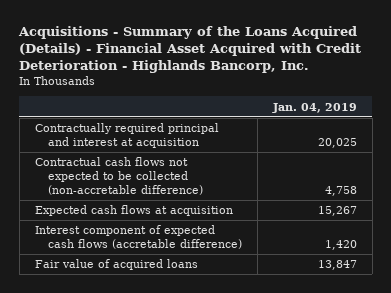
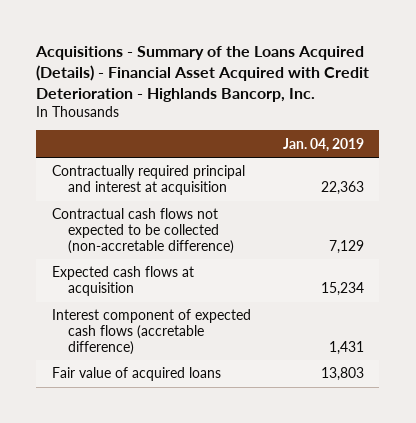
[317,137,357,148] 20,025 -> [320,181,364,196] 22,363
[324,185,357,196] 4,758 -> [328,239,364,254] 7,129
[317,206,357,217] 15,267 -> [320,282,364,297] 15,234
[324,239,357,250] 1,420 -> [328,340,364,355] 1,431
[317,260,357,271] 13,847 -> [320,367,364,382] 13,803

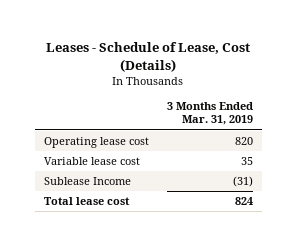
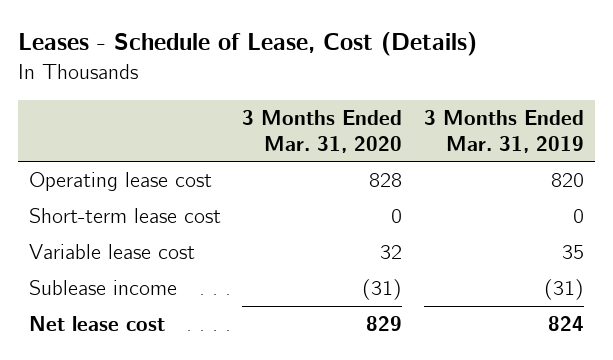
none -> [242,109,403,153] 3 Months Ended Mar. 31, 2020
none -> [28,208,221,224] Short-term lease cost
[44,177,132,186] Sublease Income -> [28,280,177,296] Sublease income
[44,197,131,206] Total lease cost -> [28,316,165,332] Net lease cost

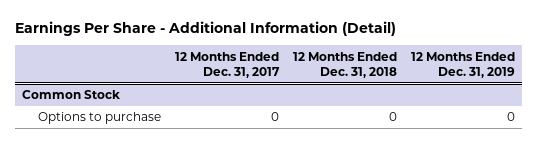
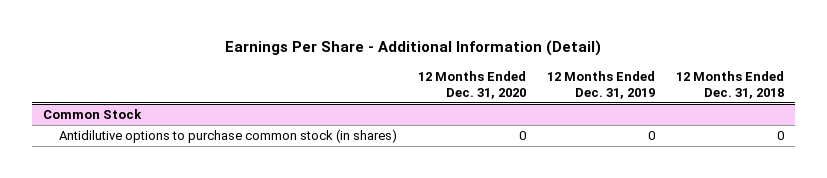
[174,51,280,79] 12 Months Ended Dec. 31, 2017 -> none
none -> [418,70,527,99] 12 Months Ended Dec. 31, 2020
[37,112,161,125] Options to purchase -> [59,129,398,144] Antidilutive options to purchase common stock (in shares)

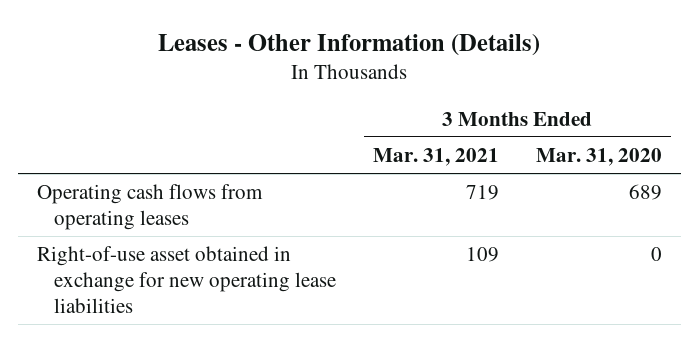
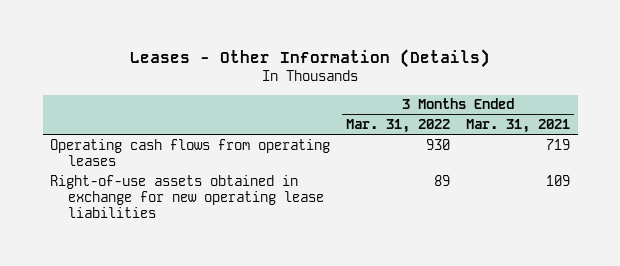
[536,147,663,166] Mar. 31, 2020 -> none
none -> [346,119,451,134] Mar. 31, 2022
[36,246,336,313] Right-of-use asset obtained in exchange for new operating lease liabilities -> [50,174,324,219] Right-of-use assets obtained in exchange for new operating lease liabilities

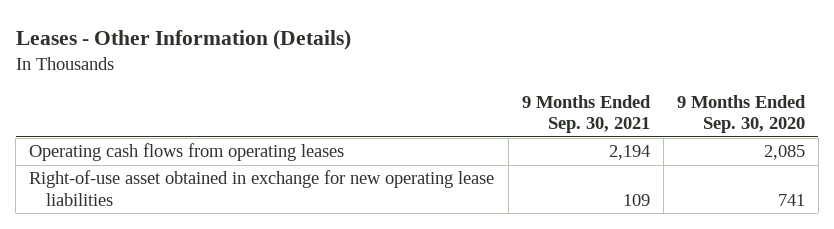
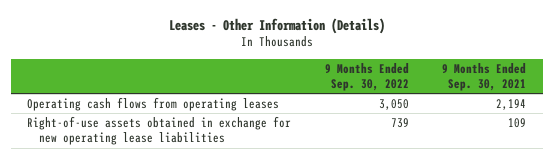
[676,94,806,134] 9 Months Ended Sep. 30, 2020 -> none
none -> [324,62,409,92] 9 Months Ended Sep. 30, 2022
[29,170,495,207] Right-of-use asset obtained in exchange for new operating lease liabilities -> [27,116,292,146] Right-of-use assets obtained in exchange for new operating lease liabilities

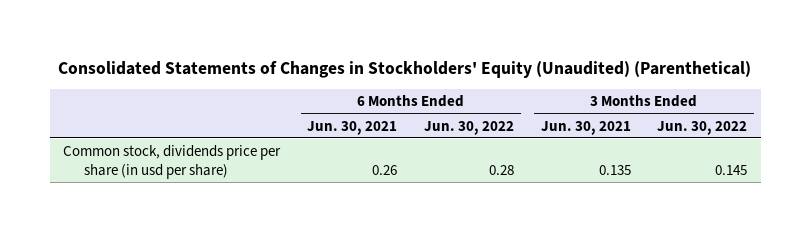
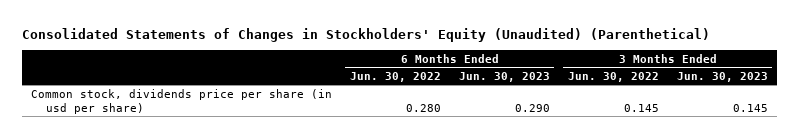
[307,120,398,135] Jun. 30, 2021 -> none
[540,120,631,135] Jun. 30, 2021 -> none
none -> [458,71,550,82] Jun. 30, 2023
none -> [676,71,768,82] Jun. 30, 2023
[488,164,514,175] 0.28 -> [405,103,441,112] 0.280

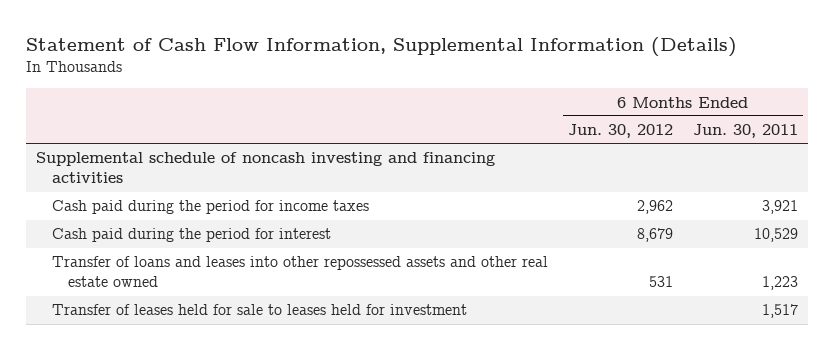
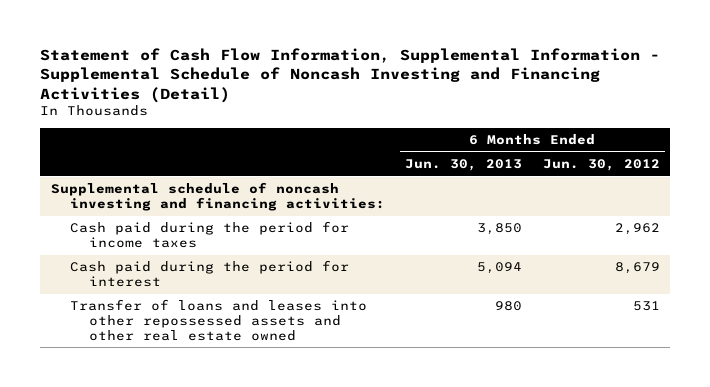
[26,36,738,57] Statement of Cash Flow Information, Supplemental Information (Details) -> [40,47,661,103] Statement of Cash Flow Information, Supplemental Information - Supplemental Schedule of Noncash Investing and Financing Activities (Detail)
[693,124,799,139] Jun. 30, 2011 -> none
none -> [405,159,523,172] Jun. 30, 2013
[36,152,496,184] Supplemental schedule of noncash investing and financing activities -> [50,182,385,212] Supplemental schedule of noncash investing and financing activities:
[52,304,468,316] Transfer of leases held for sale to leases held for investment -> none

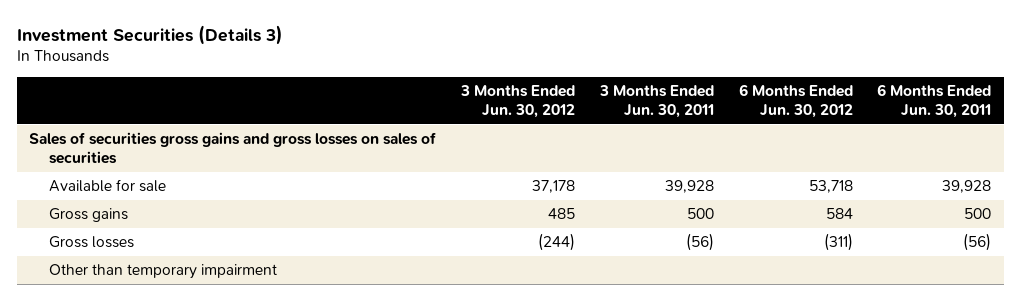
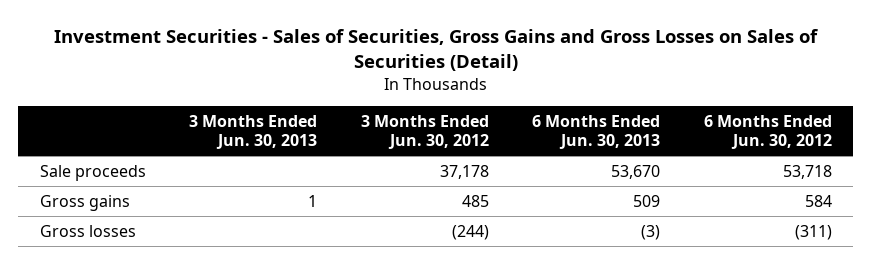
[16,24,283,45] Investment Securities (Details 3) -> [53,29,818,72] Investment Securities - Sales of Securities, Gross Gains and Gross Losses on Sales of Securities (Detail)
[598,84,714,118] 3 Months Ended Jun. 30, 2011 -> none
[877,83,992,118] 6 Months Ended Jun. 30, 2011 -> none
none -> [189,115,318,150] 3 Months Ended Jun. 30, 2013
none -> [532,115,661,150] 6 Months Ended Jun. 30, 2013
[29,132,437,165] Sales of securities gross gains and gross losses on sales of securities -> none
[49,179,167,193] Available for sale -> [39,164,146,181] Sale proceeds
[49,264,278,280] Other than temporary impairment -> none

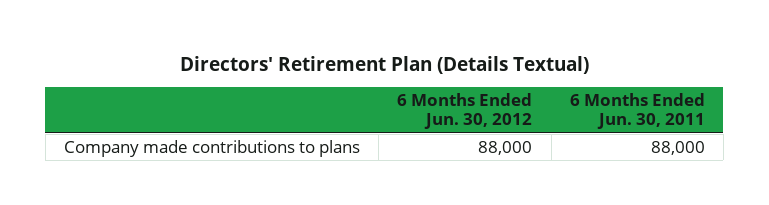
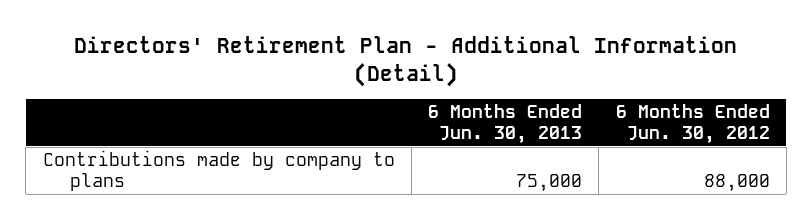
[180,55,590,74] Directors' Retirement Plan (Details Textual) -> [74,36,738,87] Directors' Retirement Plan - Additional Information (Detail)
[569,93,705,130] 6 Months Ended Jun. 30, 2011 -> none
none -> [428,103,583,144] 6 Months Ended Jun. 30, 2013
[63,139,360,157] Company made contributions to plans -> [42,150,395,191] Contributions made by company to plans

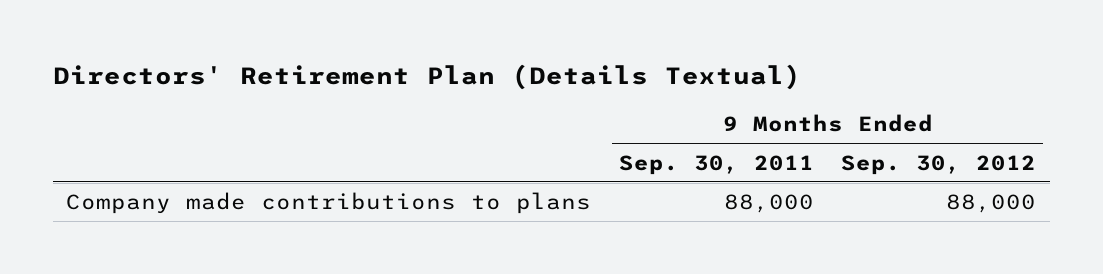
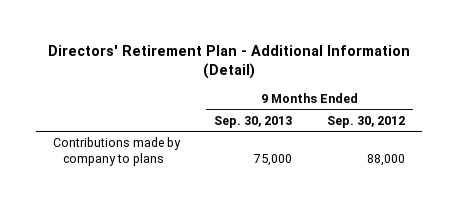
[52,64,801,91] Directors' Retirement Plan (Details Textual) -> [47,44,410,80] Directors' Retirement Plan - Additional Information (Detail)
[618,154,814,175] Sep. 30, 2011 -> none
none -> [214,116,293,129] Sep. 30, 2013
[66,192,592,215] Company made contributions to plans -> [53,137,182,166] Contributions made by company to plans

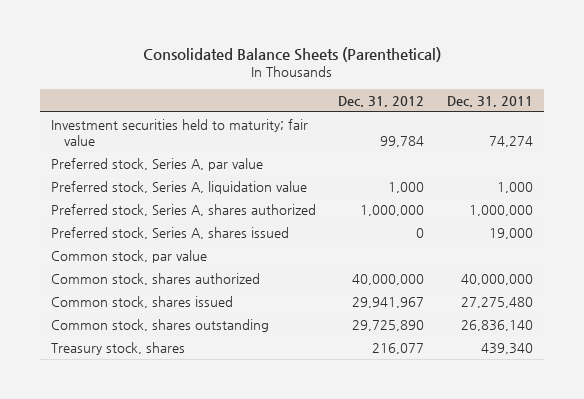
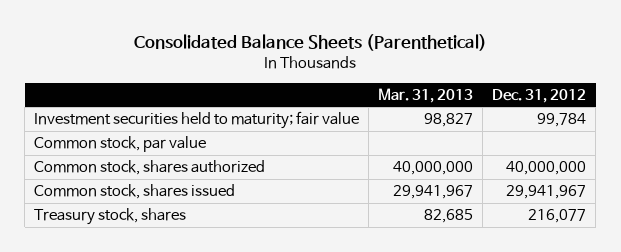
[446,95,533,107] Dec. 31, 2011 -> none
none -> [378,87,474,103] Mar. 31, 2013
[50,158,263,172] Preferred stock, Series A, par value -> none
[50,181,307,195] Preferred stock, Series A, liquidation value -> none
[50,204,316,217] Preferred stock, Series A, shares authorized -> none
[50,227,289,240] Preferred stock, Series A, shares issued -> none
[50,319,269,333] Common stock, shares outstanding -> none

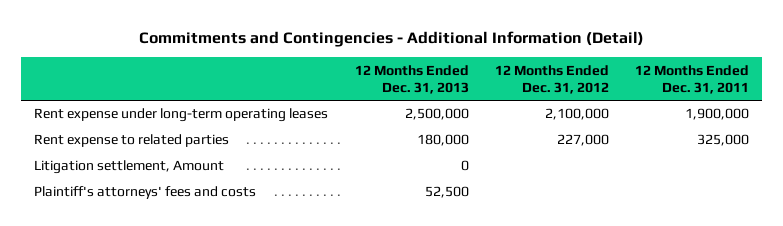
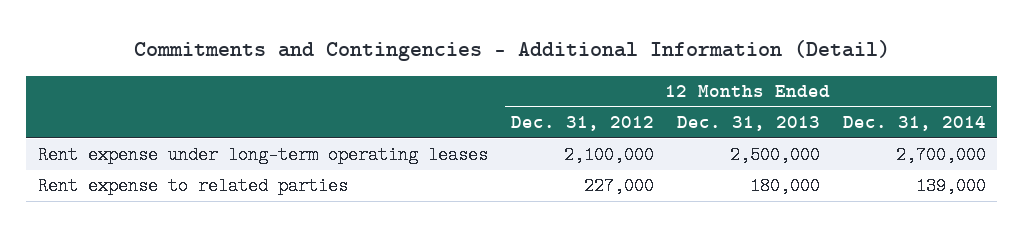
[634,64,749,94] 12 Months Ended Dec. 31, 2011 -> none
none -> [842,116,986,132] Dec. 31, 2014
[34,160,225,175] Litigation settlement, Amount -> none
[34,186,257,200] Plaintiff's attorneys' fees and costs -> none

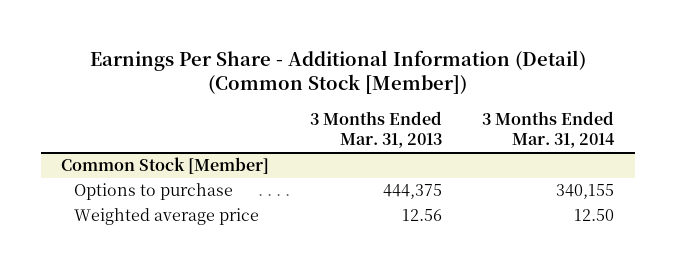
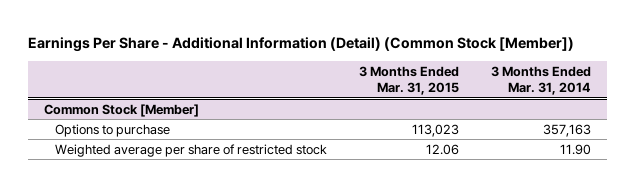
[309,110,442,149] 3 Months Ended Mar. 31, 2013 -> none
none -> [359,65,460,96] 3 Months Ended Mar. 31, 2015
[73,208,259,226] Weighted average price -> none
[556,184,615,200] 340,155 -> [542,123,591,137] 357,163
none -> [55,143,328,157] Weighted average per share of restricted stock

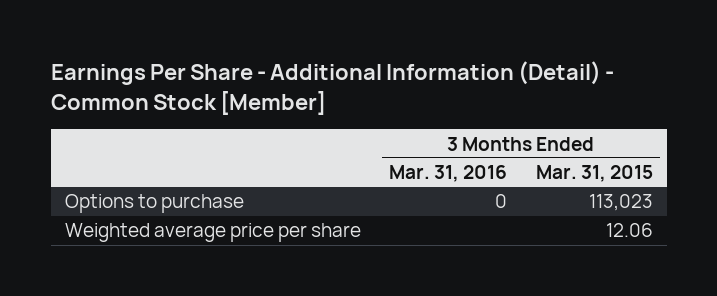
[28,37,575,53] Earnings Per Share - Additional Information (Detail) (Common Stock [Member]) -> [50,61,614,116] Earnings Per Share - Additional Information (Detail) - Common Stock [Member]
[490,65,591,96] 3 Months Ended Mar. 31, 2014 -> none
none -> [389,165,508,183] Mar. 31, 2016
[44,103,200,117] Common Stock [Member] -> none
[55,143,328,157] Weighted average per share of restricted stock -> [64,223,361,243] Weighted average price per share

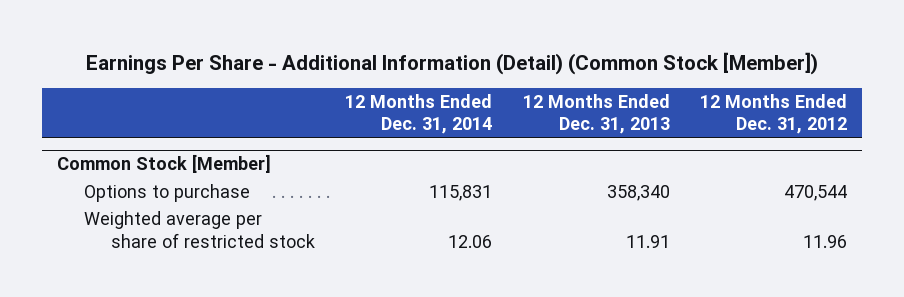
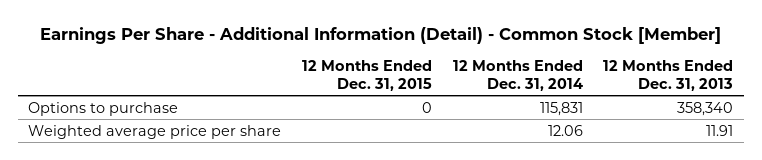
[86,51,819,75] Earnings Per Share - Additional Information (Detail) (Common Stock [Member]) -> [39,27,721,45] Earnings Per Share - Additional Information (Detail) - Common Stock [Member]
[700,93,848,135] 12 Months Ended Dec. 31, 2012 -> none
none -> [301,59,432,91] 12 Months Ended Dec. 31, 2015
[57,154,272,174] Common Stock [Member] -> none
[84,211,316,248] Weighted average per share of restricted stock -> [28,124,282,139] Weighted average price per share

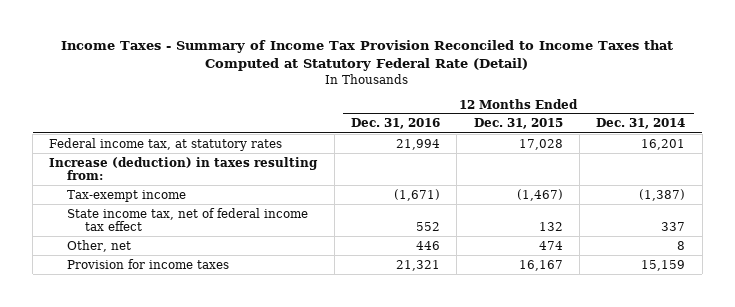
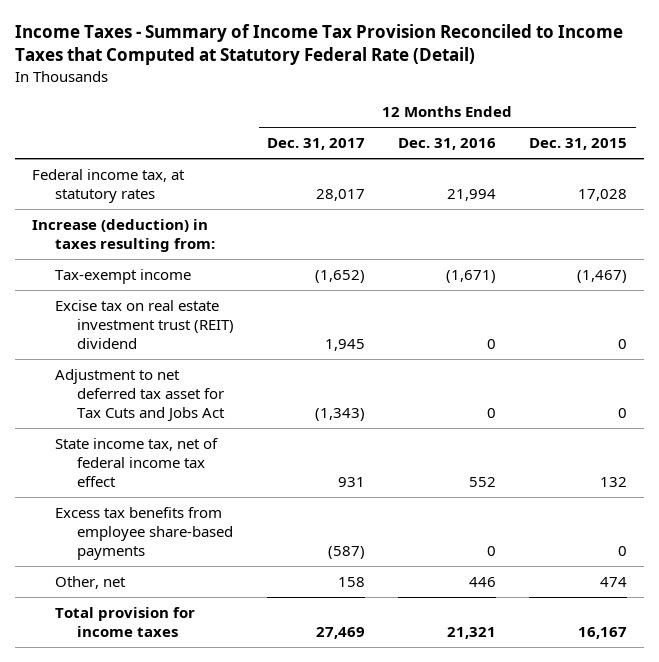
[596,118,686,130] Dec. 31, 2014 -> none
none -> [267,138,366,151] Dec. 31, 2017
none -> [54,299,235,350] Excise tax on real estate investment trust (REIT) dividend
none -> [54,368,226,423] Adjustment to net deferred tax asset for Tax Cuts and Jobs Act
none -> [54,506,234,561] Excess tax benefits from employee share-based payments
[66,258,229,269] Provision for income taxes -> [54,606,195,638] Total provision for income taxes

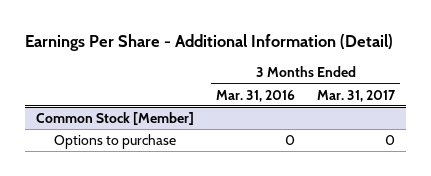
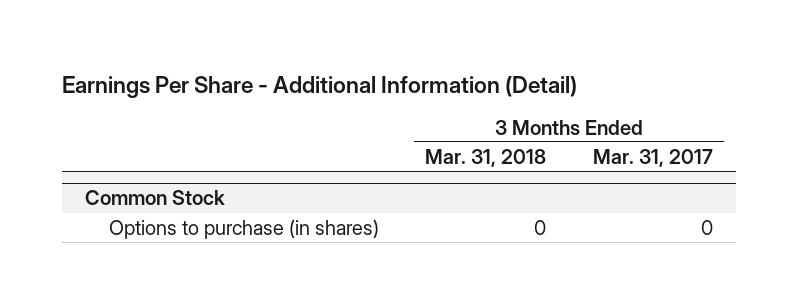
[216,89,296,102] Mar. 31, 2016 -> none
none -> [425,148,547,167] Mar. 31, 2018
[36,112,195,126] Common Stock [Member] -> [85,190,226,206] Common Stock
[53,134,176,150] Options to purchase -> [109,218,380,239] Options to purchase (in shares)

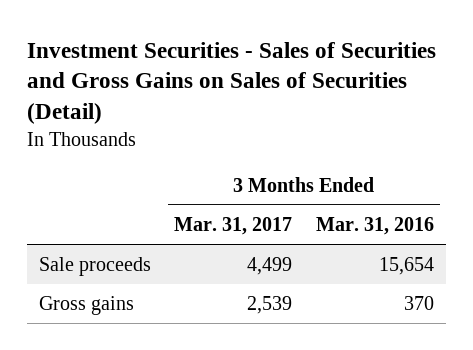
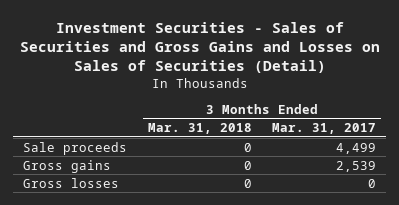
[26,41,436,125] Investment Securities - Sales of Securities and Gross Gains on Sales of Securities (Detail) -> [19,21,380,74] Investment Securities - Sales of Securities and Gross Gains and Losses on Sales of Securities (Detail)
[316,217,435,236] Mar. 31, 2016 -> none
none -> [147,122,252,134] Mar. 31, 2018
none -> [23,177,120,188] Gross losses

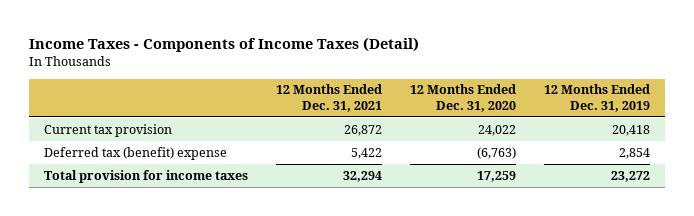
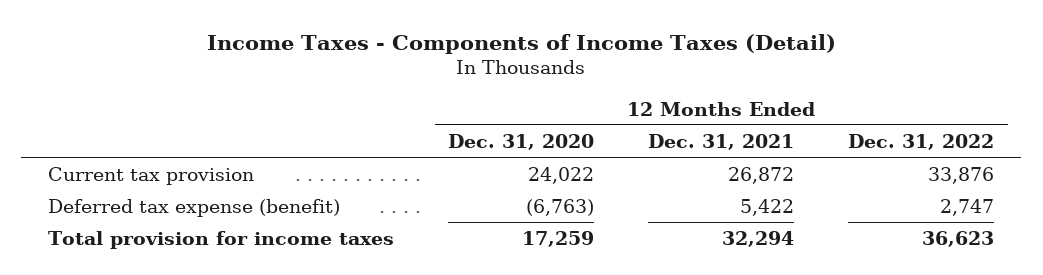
[544,84,651,113] 12 Months Ended Dec. 31, 2019 -> none
none -> [848,133,995,150] Dec. 31, 2022
[43,146,227,160] Deferred tax (benefit) expense -> [48,198,341,217] Deferred tax expense (benefit)

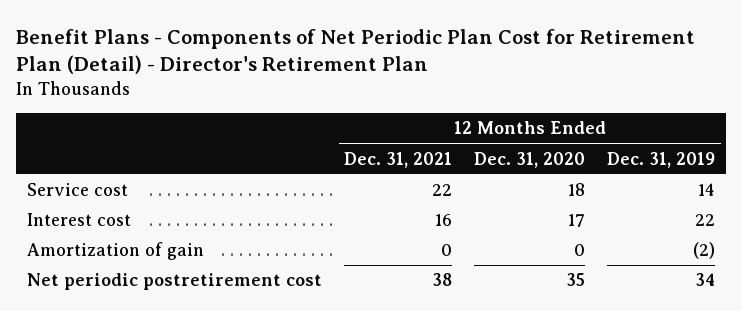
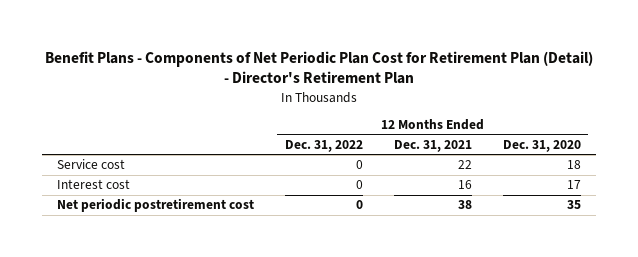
[607,151,716,168] Dec. 31, 2019 -> none
none -> [285,139,364,152] Dec. 31, 2022
[27,242,205,261] Amortization of gain -> none

